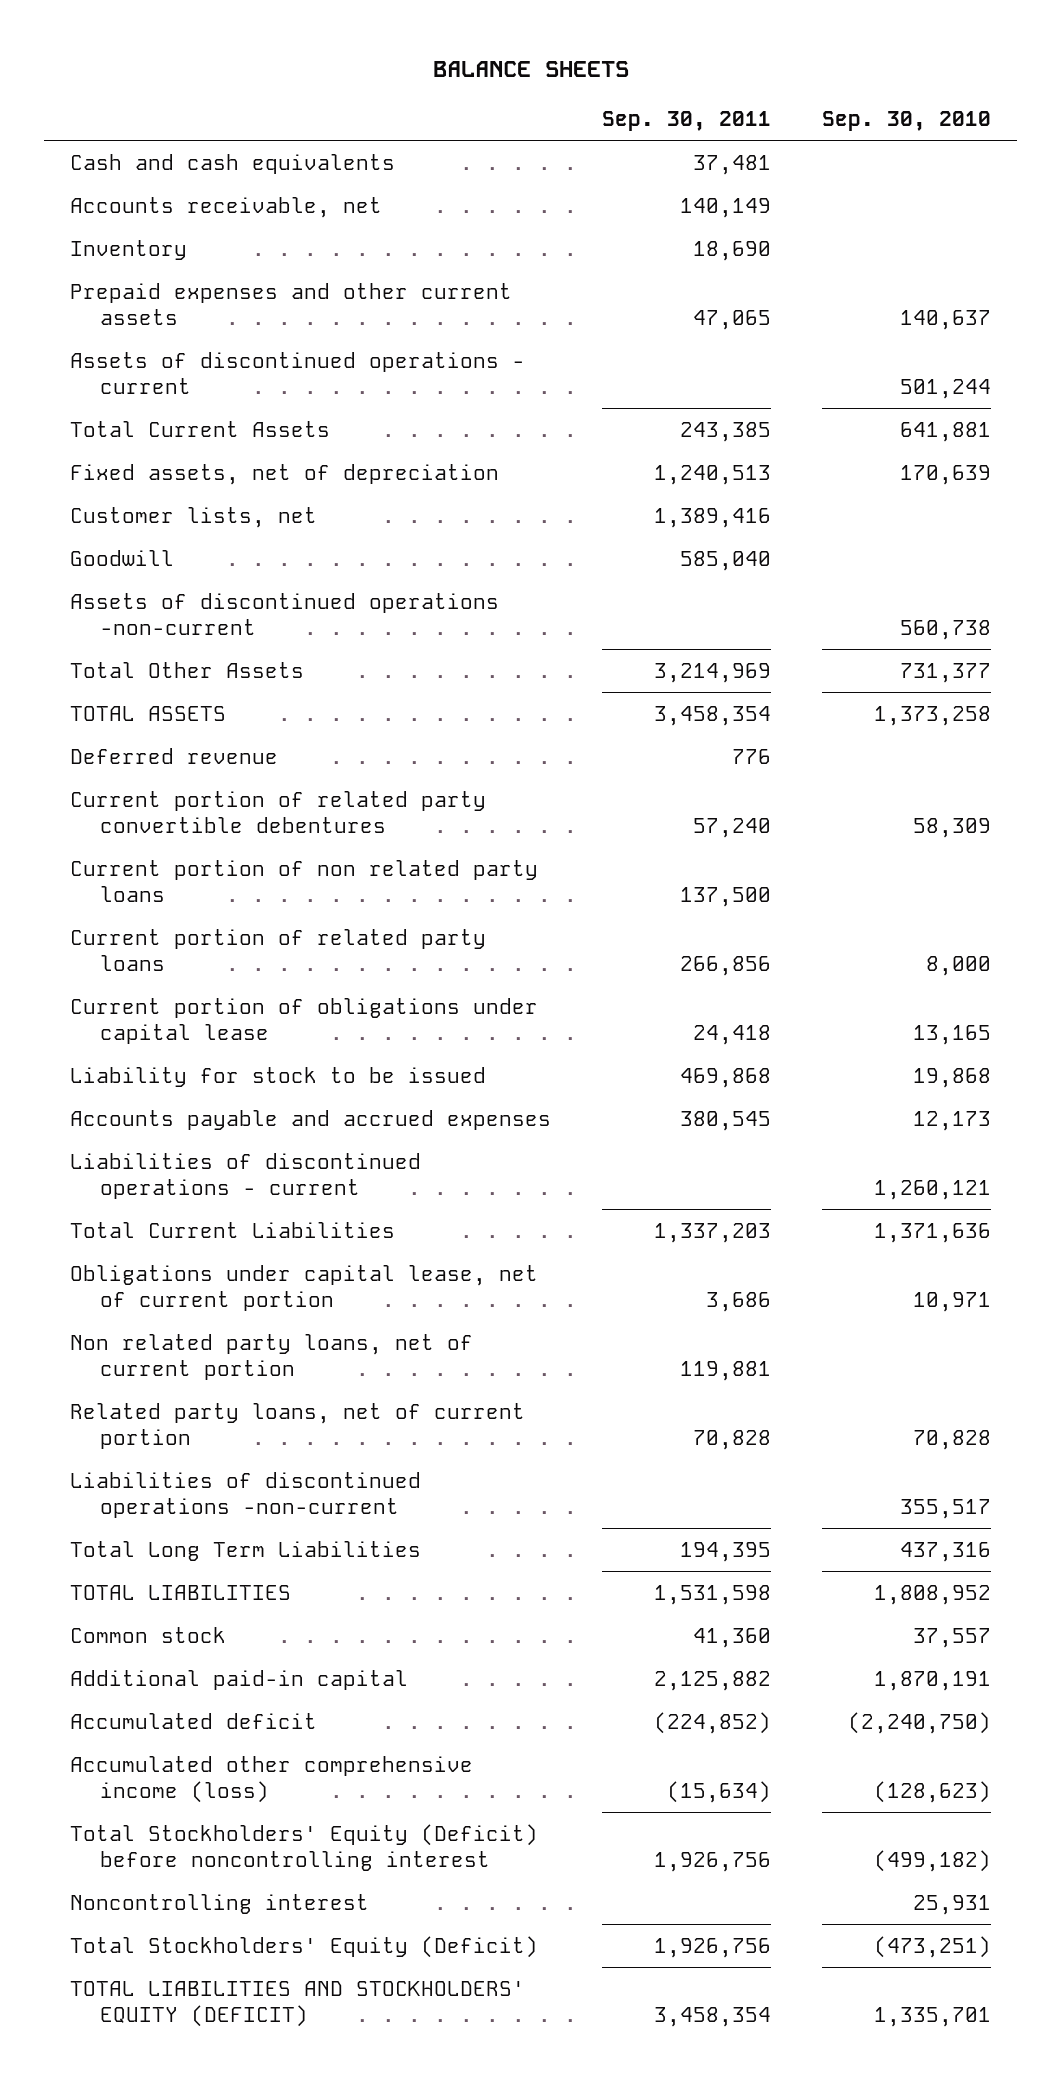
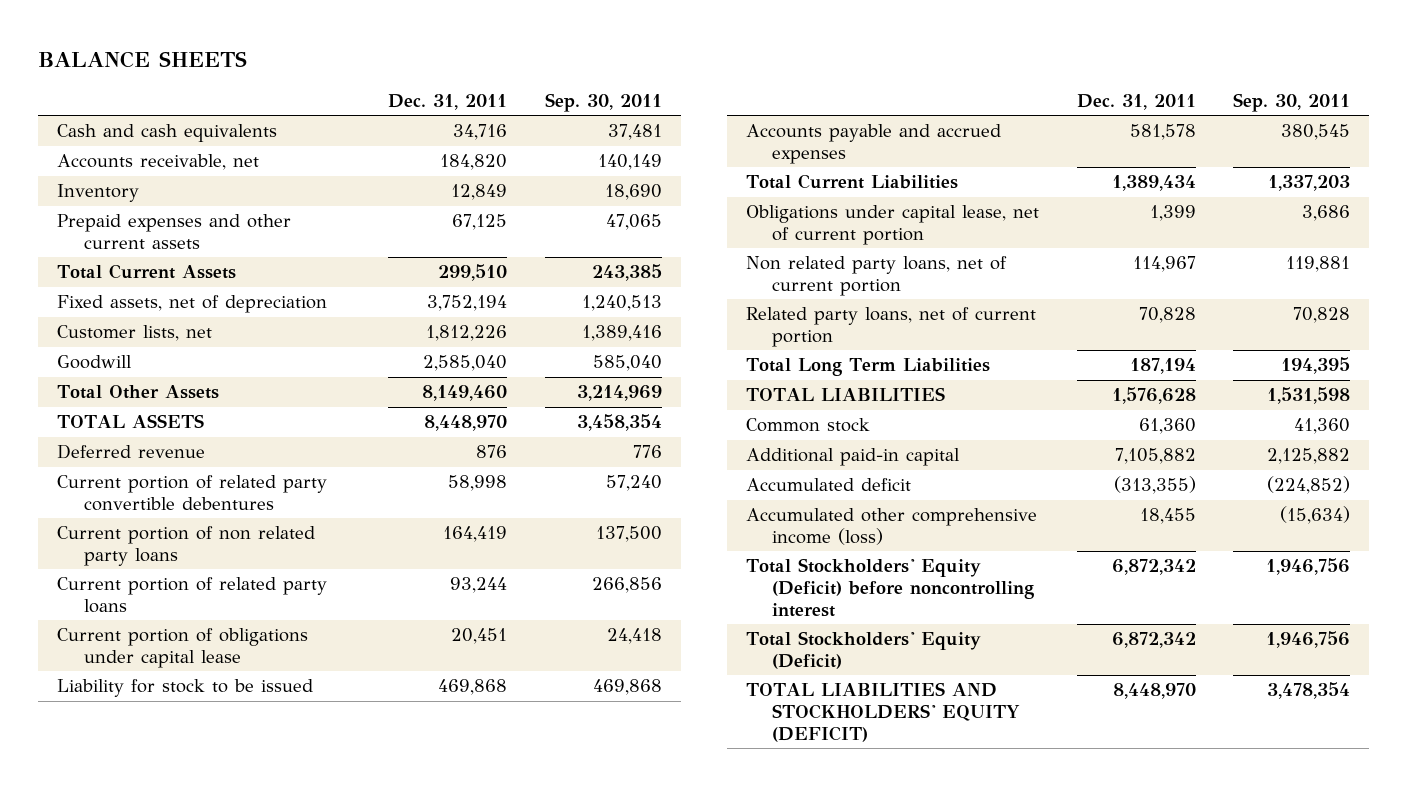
[822,110,992,131] Sep. 30, 2010 -> none
none -> [388,93,508,110] Dec. 31, 2011
[69,351,525,395] Assets of discontinued operations - current -> none
[69,592,499,636] Assets of discontinued operations -non-current -> none
[69,1152,421,1200] Liabilities of discontinued operations - current -> none
[69,1471,421,1519] Liabilities of discontinued operations -non-current -> none
[69,1893,369,1914] Noncontrolling interest -> none
[654,1852,772,1873] 1,926,756 -> [1266,558,1351,576] 1,946,756
[654,1937,772,1958] 1,926,756 -> [1266,631,1351,649] 1,946,756
[654,2007,772,2028] 3,458,354 -> [1267,682,1351,700] 3,478,354

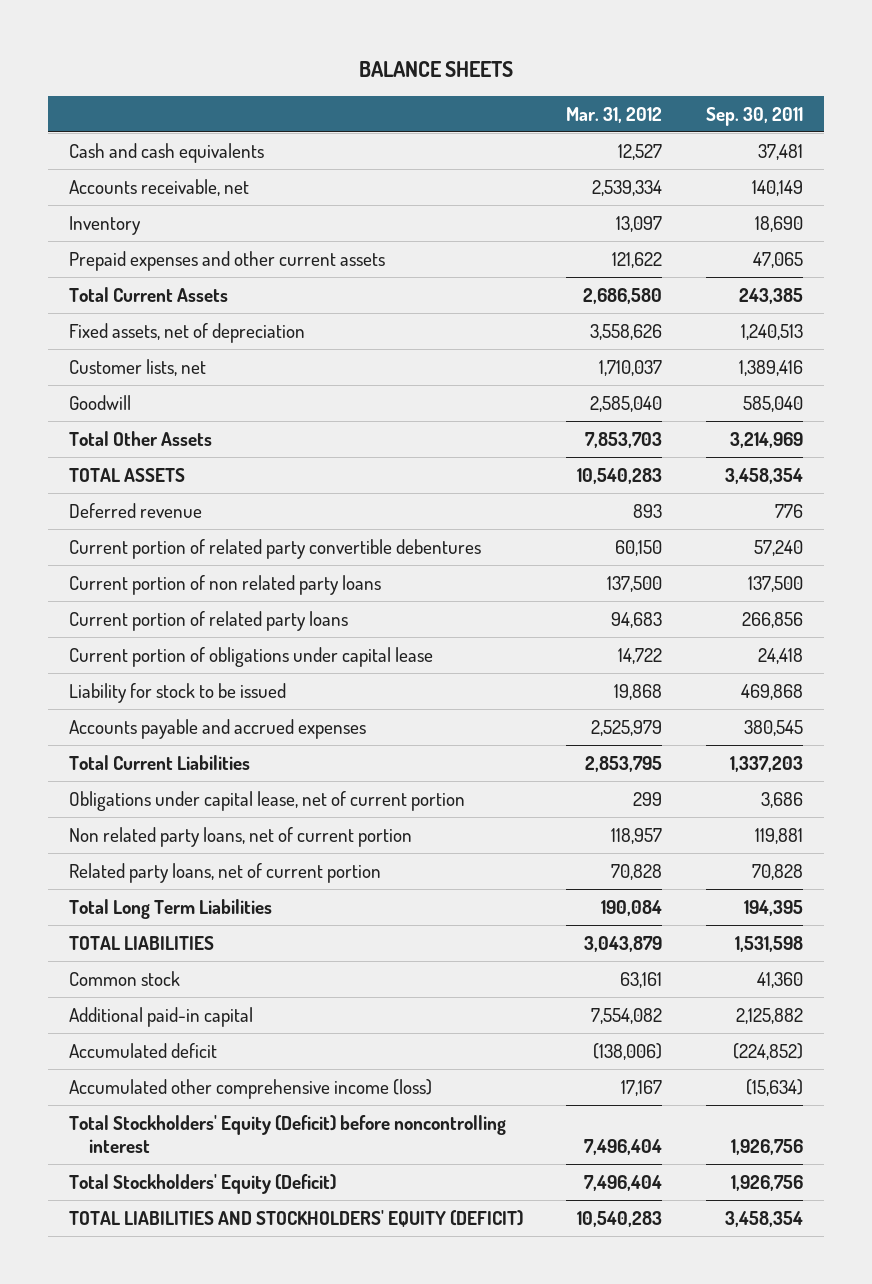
[388,93,508,110] Dec. 31, 2011 -> none
none -> [566,106,663,123] Mar. 31, 2012
[1266,558,1351,576] 1,946,756 -> [730,1139,803,1156] 1,926,756
[1266,631,1351,649] 1,946,756 -> [730,1174,803,1191] 1,926,756
[1267,682,1351,700] 3,478,354 -> [724,1210,803,1227] 3,458,354

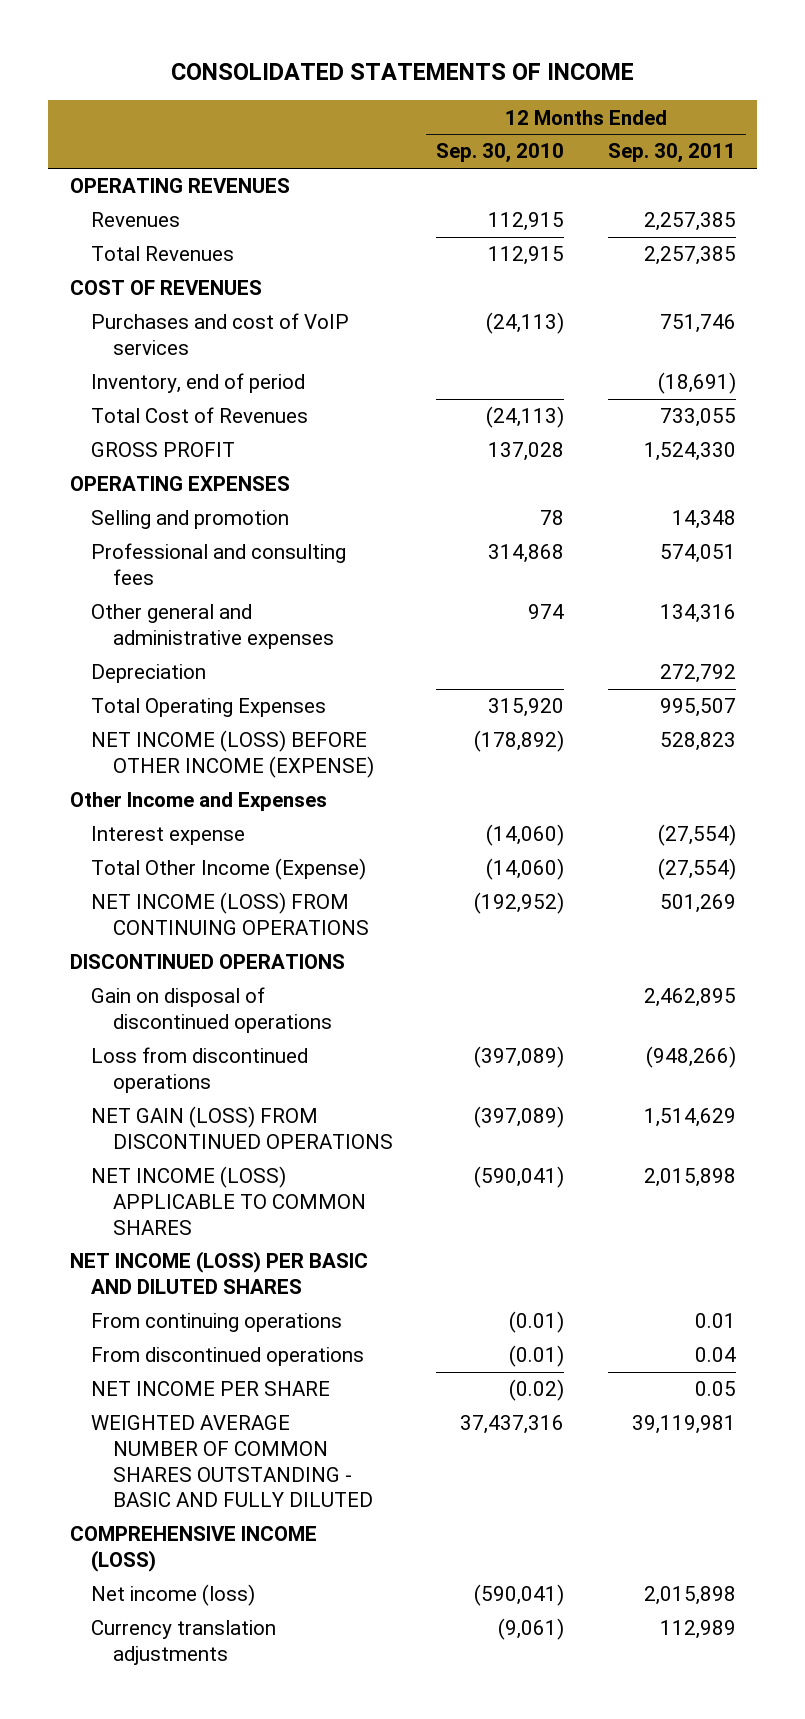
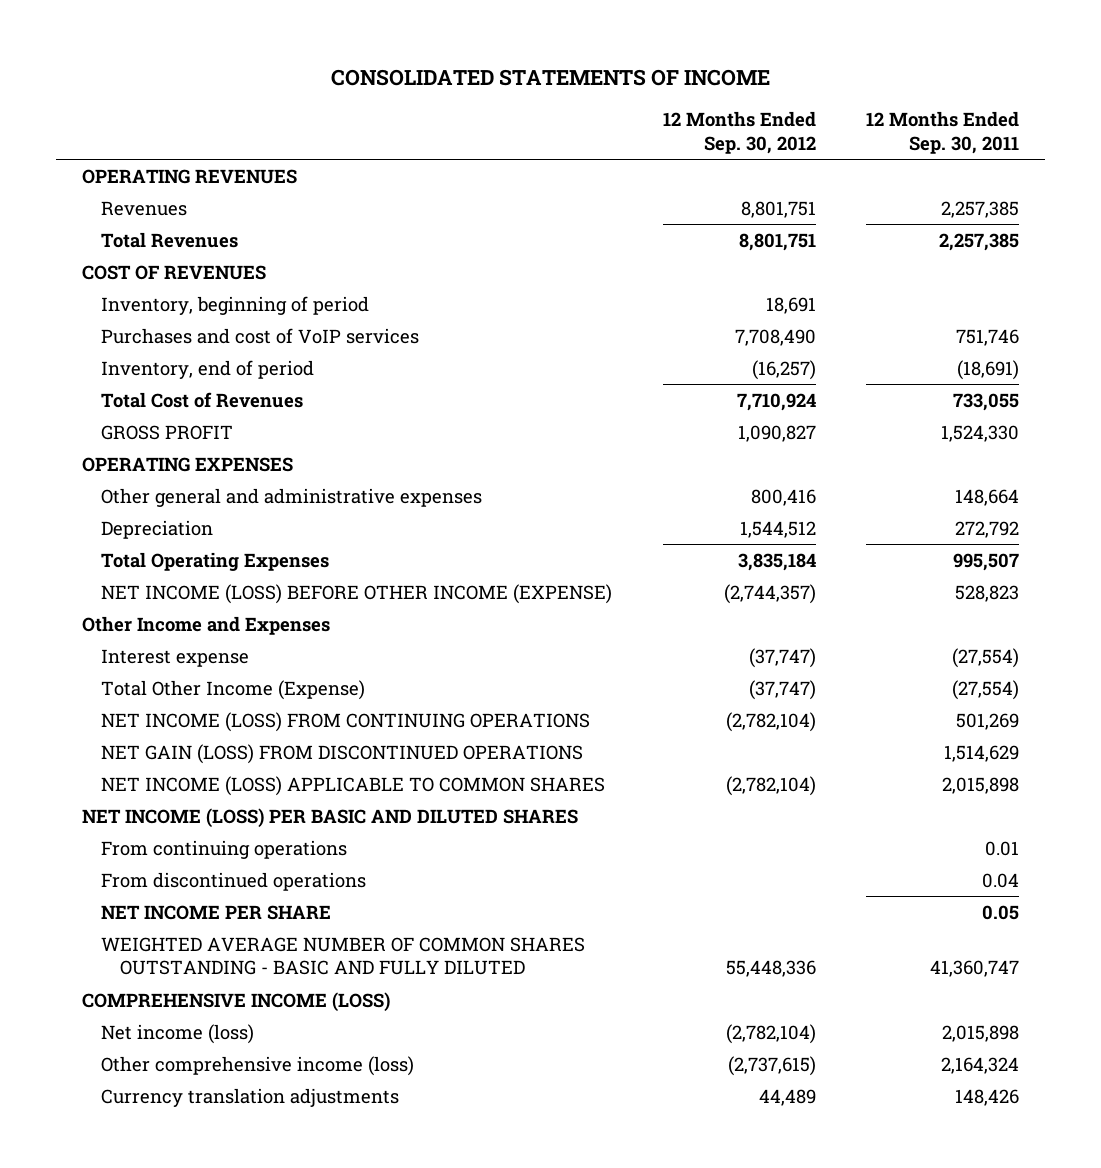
[436,143,565,164] Sep. 30, 2010 -> none
none -> [662,111,816,154] 12 Months Ended Sep. 30, 2012
none -> [100,295,369,315] Inventory, beginning of period
[91,510,290,530] Selling and promotion -> none
[91,543,347,585] Professional and consulting fees -> none
[659,604,736,624] 134,316 -> [955,488,1020,506] 148,664
[69,954,345,970] DISCONTINUED OPERATIONS -> none
[91,987,333,1033] Gain on disposal of discontinued operations -> none
[91,1047,309,1093] Loss from discontinued operations -> none
[631,1415,736,1435] 39,119,981 -> [930,960,1020,978] 41,360,747
none -> [100,1055,414,1076] Other comprehensive income (loss)
[659,1620,736,1640] 112,989 -> [955,1088,1020,1106] 148,426

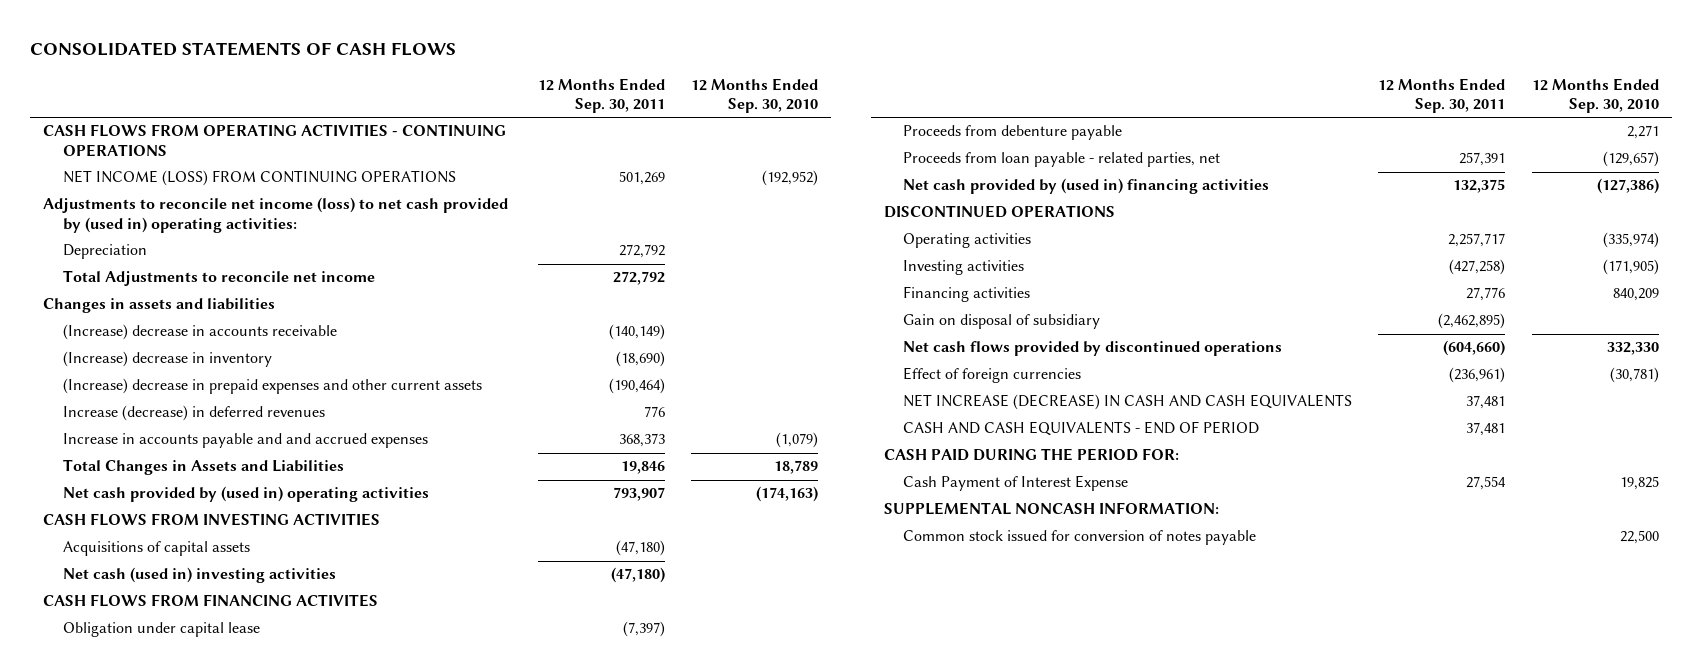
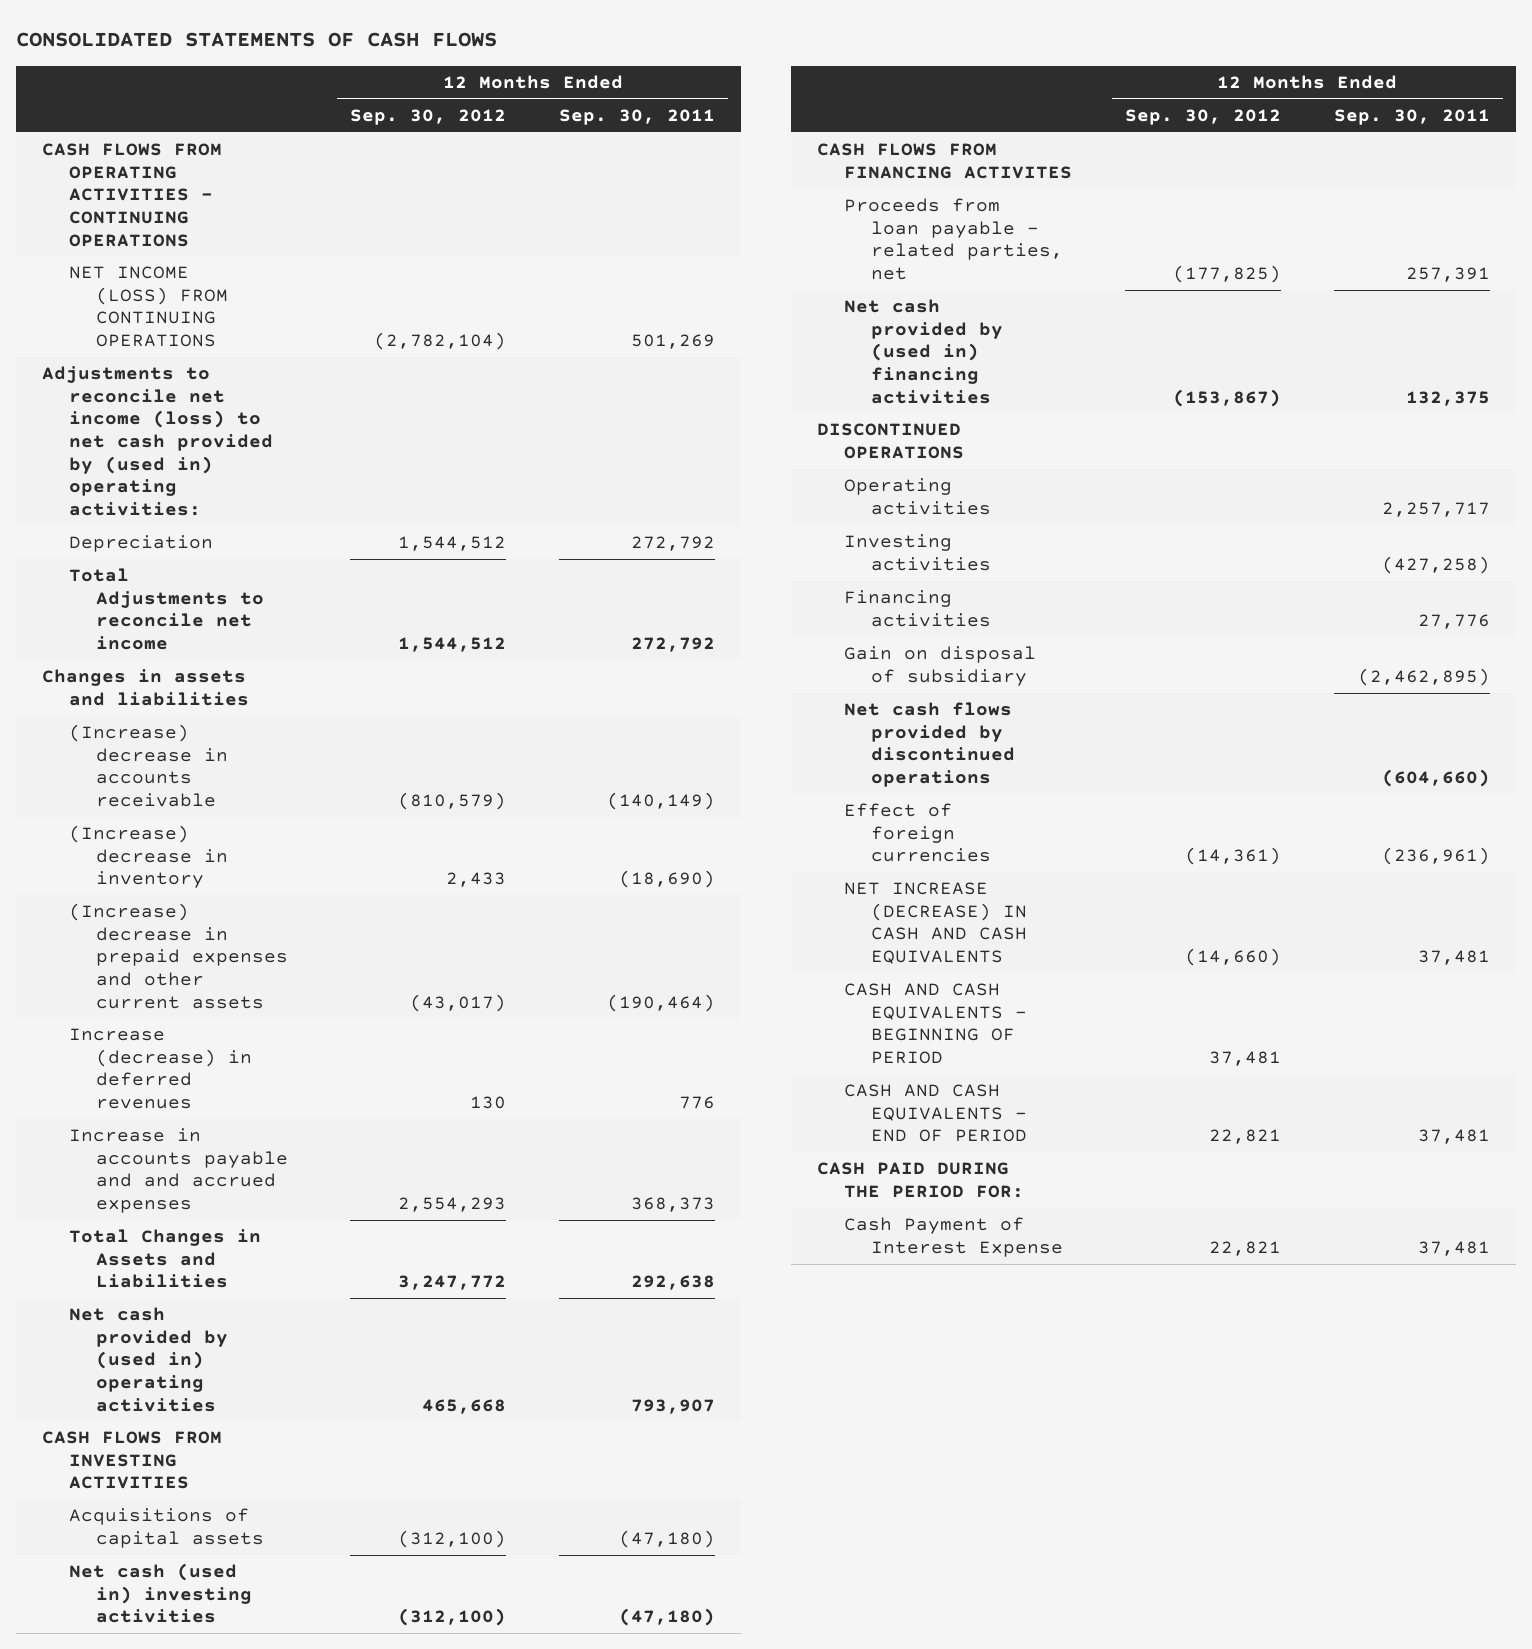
[690,77,818,114] 12 Months Ended Sep. 30, 2010 -> none
none -> [350,109,507,126] Sep. 30, 2012
[620,461,665,475] 19,846 -> [630,1275,715,1291] 292,638
[62,622,260,638] Obligation under capital lease -> none
[903,125,1123,141] Proceeds from debenture payable -> none
none -> [843,983,1027,1065] CASH AND CASH EQUIVALENTS - BEGINNING OF PERIOD
[883,502,1219,516] SUPPLEMENTAL NONCASH INFORMATION: -> none
[903,530,1257,546] Common stock issued for conversion of notes payable -> none
[1466,476,1507,491] 27,554 -> [1417,1240,1490,1256] 37,481

